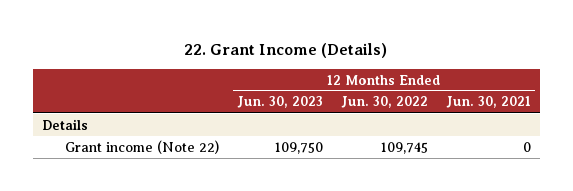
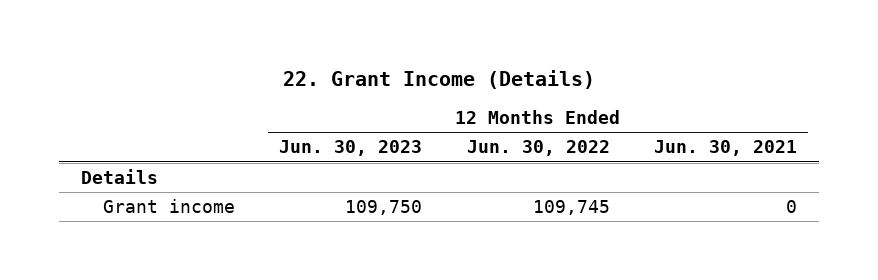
[64,139,219,154] Grant income (Note 22) -> [102,198,235,213] Grant income

